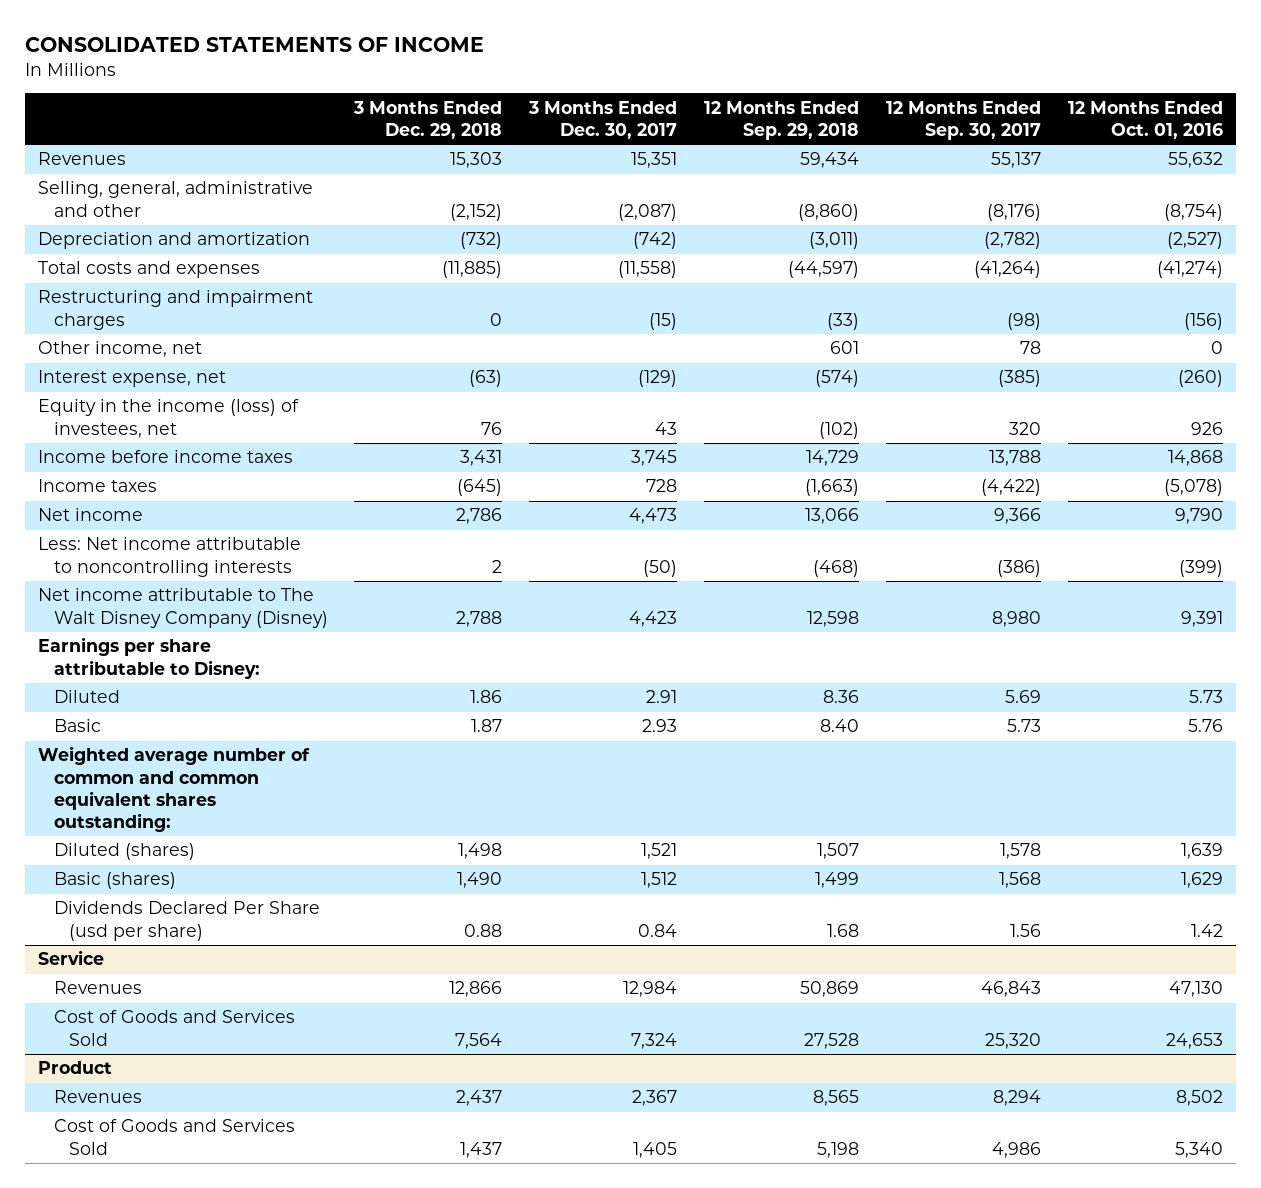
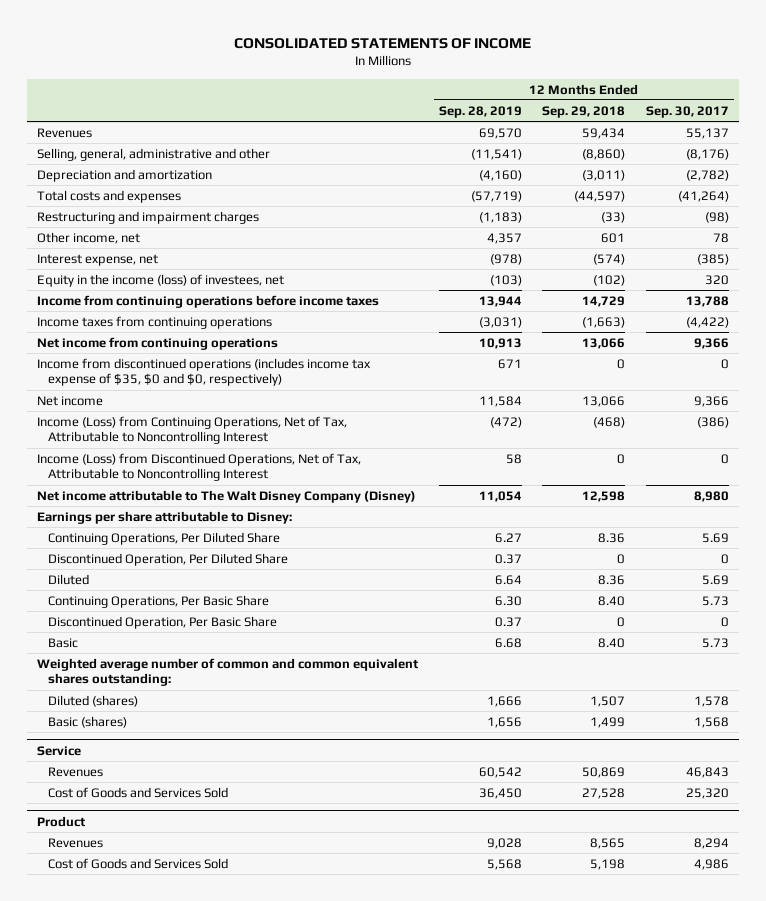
[353,100,503,140] 3 Months Ended Dec. 29, 2018 -> none
[528,100,678,140] 3 Months Ended Dec. 30, 2017 -> none
[1067,100,1223,140] 12 Months Ended Oct. 01, 2016 -> none
none -> [438,105,522,118] Sep. 28, 2019
[37,450,293,464] Income before income taxes -> [37,294,380,308] Income from continuing operations before income taxes
[37,479,157,493] Income taxes -> [37,315,273,329] Income taxes from continuing operations
none -> [37,336,279,350] Net income from continuing operations
none -> [37,357,372,387] Income from discontinued operations (includes income tax expense of $35, $0 and $0, respectively)
[37,537,301,577] Less: Net income attributable to noncontrolling interests -> [37,415,348,445] Income (Loss) from Continuing Operations, Net of Tax, Attributable to Noncontrolling Interest
none -> [37,452,362,482] Income (Loss) from Discontinued Operations, Net of Tax, Attributable to Noncontrolling Interest
none -> [47,531,280,545] Continuing Operations, Per Diluted Share
none -> [47,552,288,566] Discontinued Operation, Per Diluted Share
none -> [47,594,269,608] Continuing Operations, Per Basic Share
none -> [47,615,277,629] Discontinued Operation, Per Basic Share
[53,901,320,941] Dividends Declared Per Share (usd per share) -> none

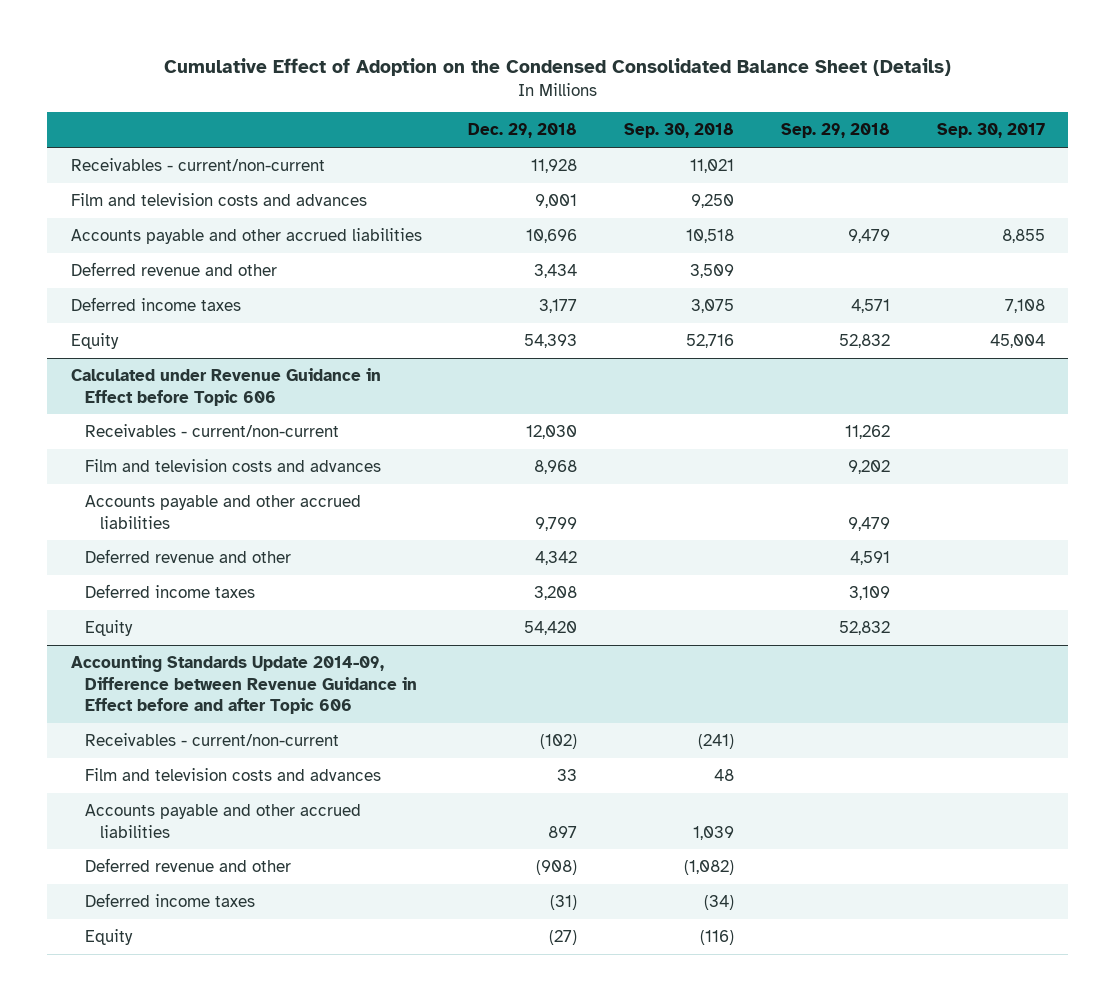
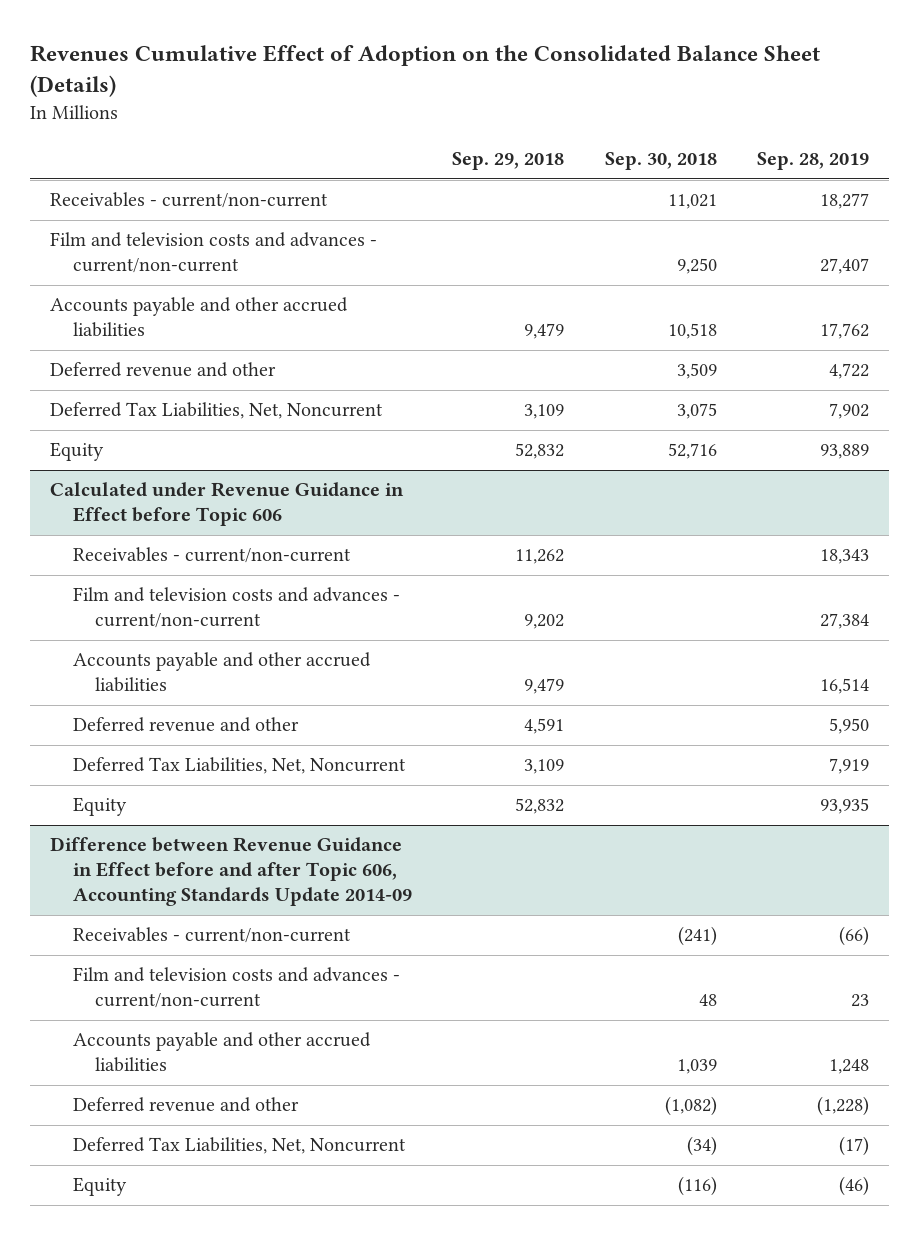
[163,58,951,77] Cumulative Effect of Adoption on the Condensed Consolidated Balance Sheet (Details) -> [30,45,821,97] Revenues Cumulative Effect of Adoption on the Consolidated Balance Sheet (Details)
[468,123,578,139] Dec. 29, 2018 -> none
[936,123,1045,139] Sep. 30, 2017 -> none
none -> [756,152,869,171] Sep. 28, 2019
[70,193,367,207] Film and television costs and advances -> [50,232,378,274] Film and television costs and advances - current/non-current
[70,297,241,312] Deferred income taxes -> none
none -> [50,402,384,420] Deferred Tax Liabilities, Net, Noncurrent
[85,459,382,473] Film and television costs and advances -> [72,587,400,629] Film and television costs and advances - current/non-current
[85,584,256,599] Deferred income taxes -> [72,757,406,775] Deferred Tax Liabilities, Net, Noncurrent
[70,655,418,715] Accounting Standards Update 2014-09, Difference between Revenue Guidance in Effect before and after Topic 606 -> [50,837,412,907] Difference between Revenue Guidance in Effect before and after Topic 606, Accounting Standards Update 2014-09
[85,768,382,782] Film and television costs and advances -> [72,967,400,1009] Film and television costs and advances - current/non-current
[85,893,256,908] Deferred income taxes -> none
none -> [72,1137,406,1155] Deferred Tax Liabilities, Net, Noncurrent

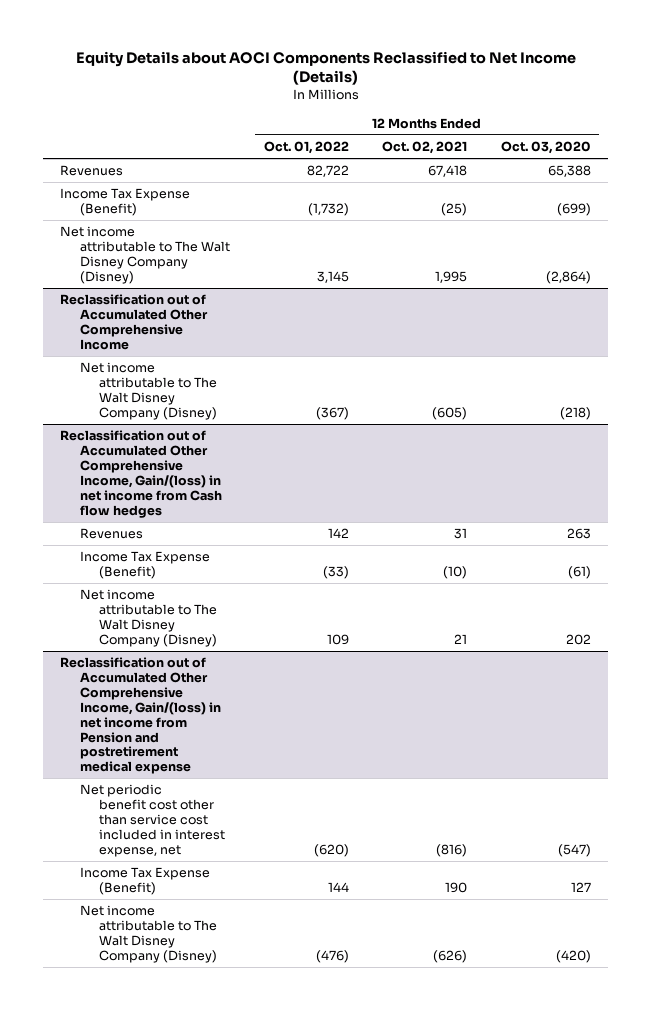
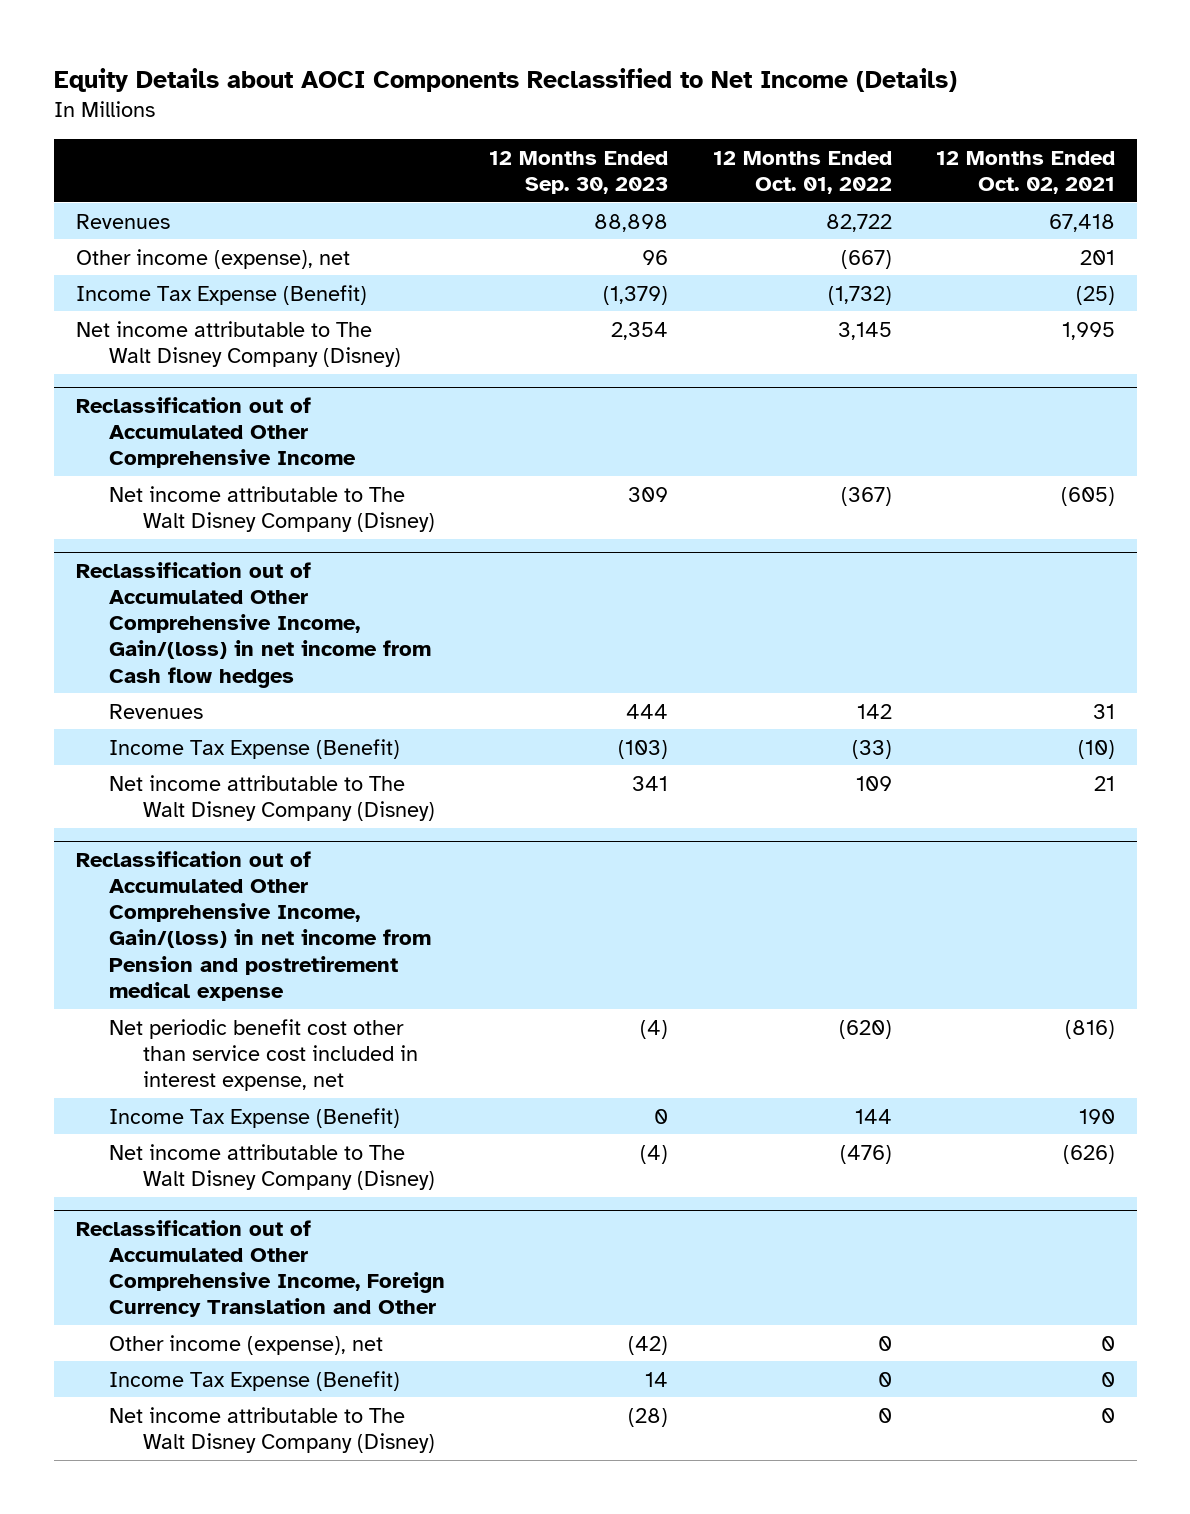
[500,141,591,155] Oct. 03, 2020 -> none
none -> [489,150,669,195] 12 Months Ended Sep. 30, 2023
none -> [75,248,350,269] Other income (expense), net
none -> [75,1219,446,1318] Reclassification out of Accumulated Other Comprehensive Income, Foreign Currency Translation and Other
none -> [109,1334,384,1355] Other income (expense), net
none -> [109,1370,401,1391] Income Tax Expense (Benefit)
none -> [109,1406,435,1453] Net income attributable to The Walt Disney Company (Disney)

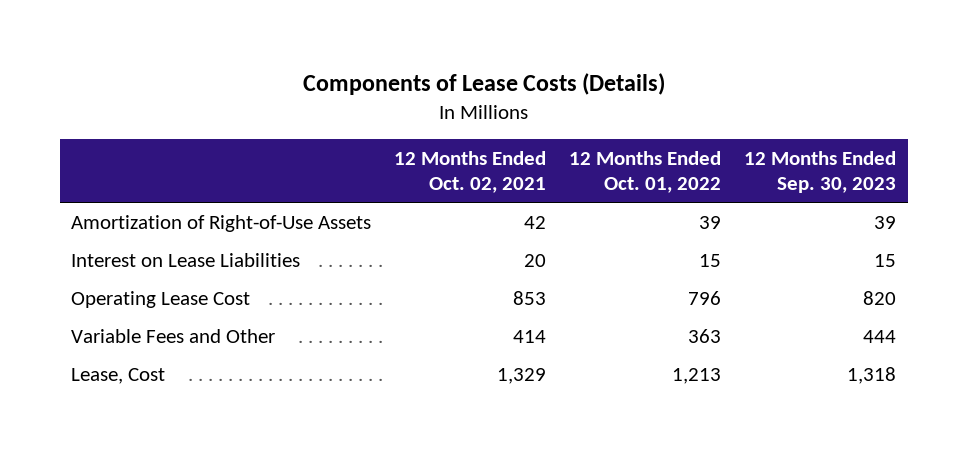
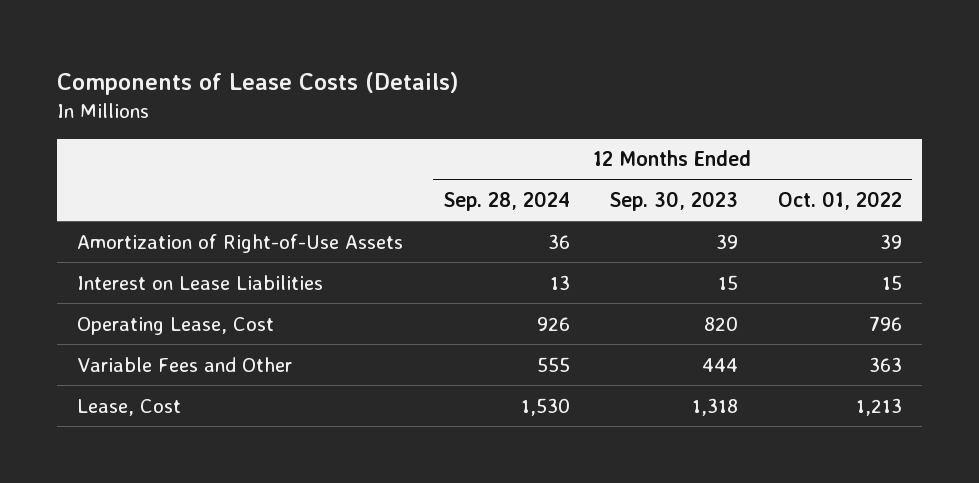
[394,151,547,193] 12 Months Ended Oct. 02, 2021 -> none
none -> [442,191,570,212] Sep. 28, 2024
[71,290,251,308] Operating Lease Cost -> [76,316,274,335] Operating Lease, Cost

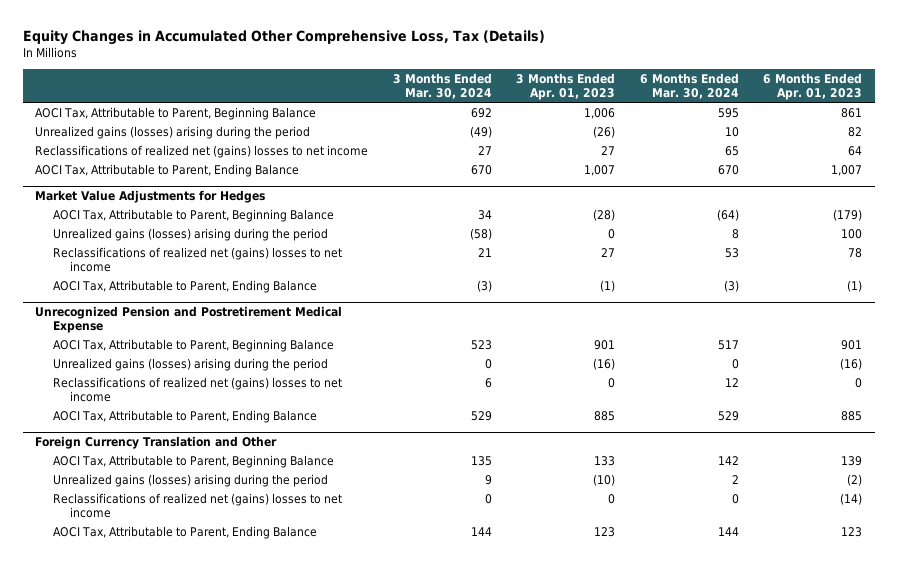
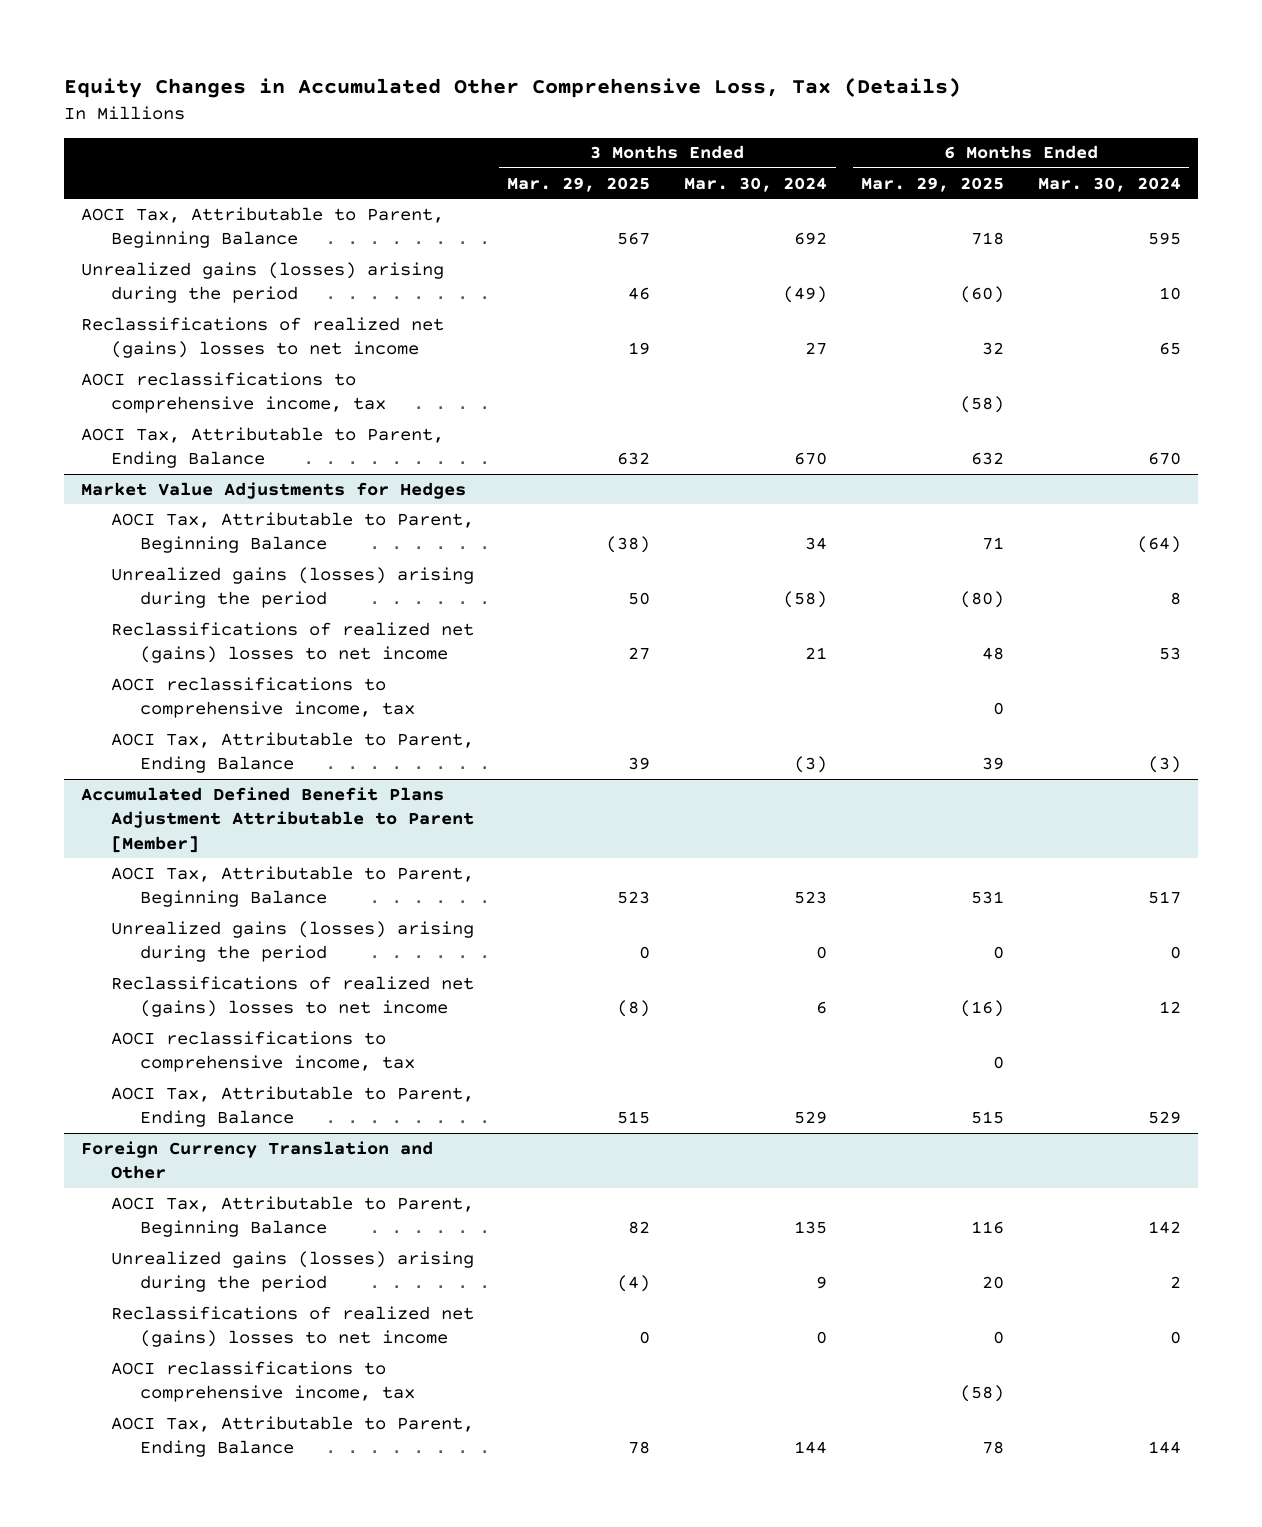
[516,72,616,101] 3 Months Ended Apr. 01, 2023 -> none
[763,72,863,101] 6 Months Ended Apr. 01, 2023 -> none
none -> [507,176,651,192] Mar. 29, 2025
none -> [861,176,1005,192] Mar. 29, 2025
none -> [80,371,386,414] AOCI reclassifications to comprehensive income, tax
none -> [110,676,416,719] AOCI reclassifications to comprehensive income, tax
[35,305,343,334] Unrecognized Pension and Postretirement Medical Expense -> [80,786,474,853] Accumulated Defined Benefit Plans Adjustment Attributable to Parent [Member]
none -> [110,1030,416,1073] AOCI reclassifications to comprehensive income, tax
none -> [110,1360,416,1403] AOCI reclassifications to comprehensive income, tax

